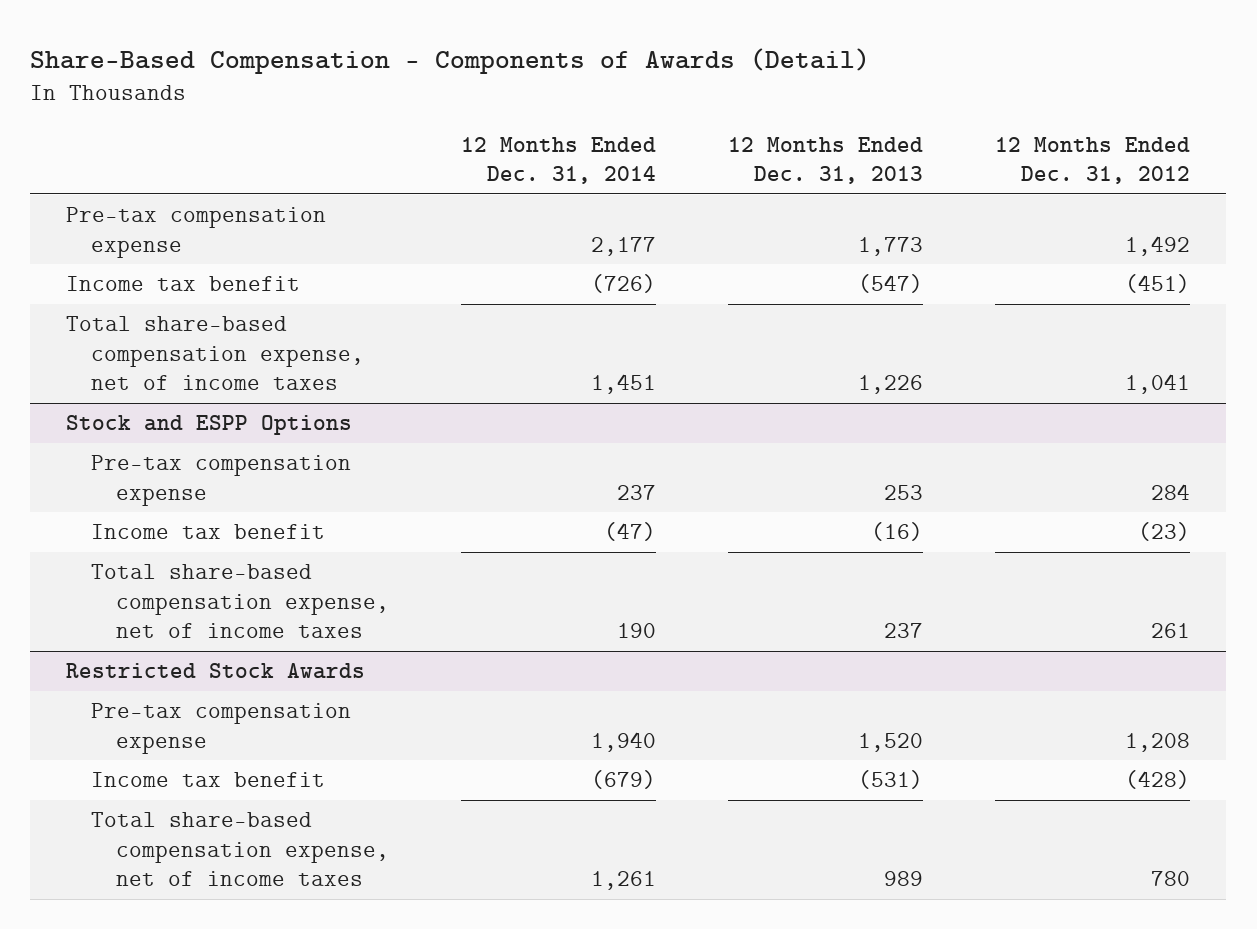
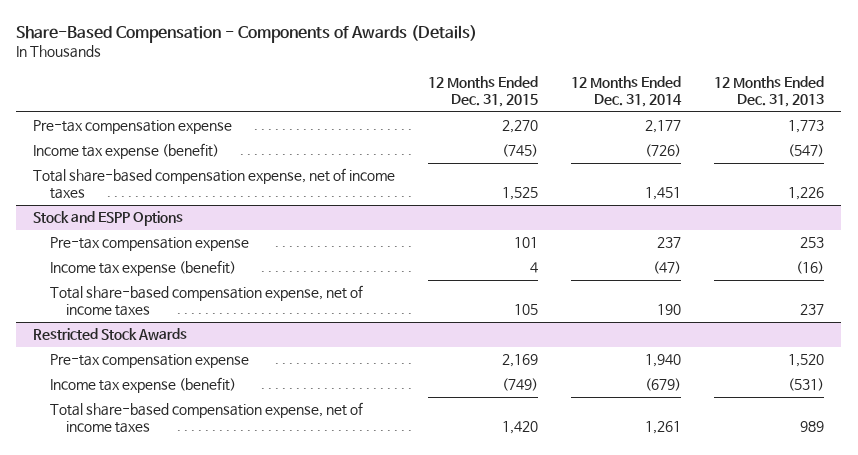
[30,47,871,74] Share-Based Compensation - Components of Awards (Detail) -> [16,24,478,43] Share-Based Compensation - Components of Awards (Details)
[995,136,1191,184] 12 Months Ended Dec. 31, 2012 -> none
none -> [428,76,539,108] 12 Months Ended Dec. 31, 2015
[66,276,301,292] Income tax benefit -> [33,143,220,160] Income tax expense (benefit)
[91,524,326,540] Income tax benefit -> [49,260,236,277] Income tax expense (benefit)
[91,772,326,788] Income tax benefit -> [49,377,236,394] Income tax expense (benefit)

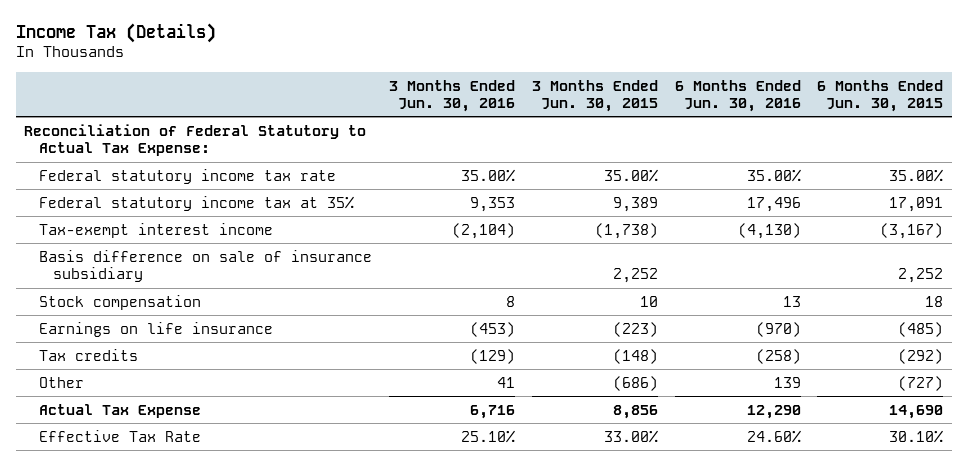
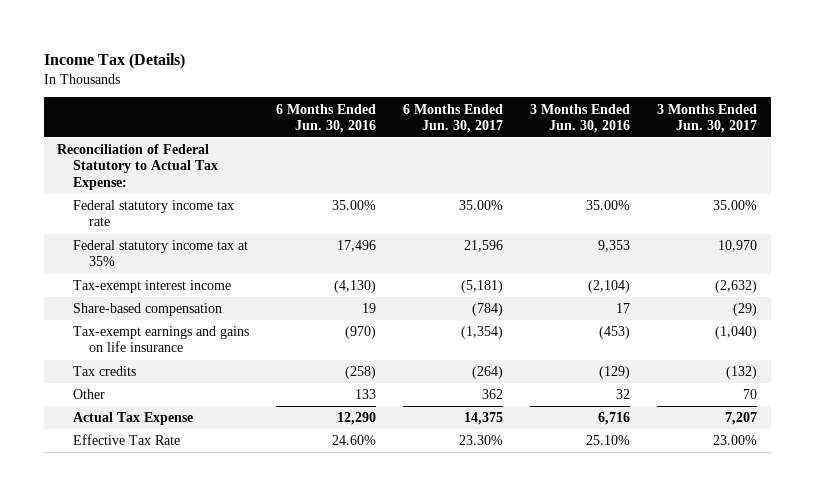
[531,79,658,112] 3 Months Ended Jun. 30, 2015 -> none
[817,79,944,112] 6 Months Ended Jun. 30, 2015 -> none
none -> [403,103,504,133] 6 Months Ended Jun. 30, 2017
none -> [657,103,758,133] 3 Months Ended Jun. 30, 2017
[38,249,372,282] Basis difference on sale of insurance subsidiary -> none
[38,294,201,310] Stock compensation -> [73,303,223,317] Share-based compensation
[505,295,515,307] 8 -> [616,303,631,314] 17
[782,295,801,307] 13 -> [362,303,377,314] 19
[38,321,273,337] Earnings on life insurance -> [73,326,250,353] Tax-exempt earnings and gains on life insurance
[496,376,515,388] 41 -> [616,389,631,400] 32
[773,376,801,388] 139 -> [355,389,377,400] 133

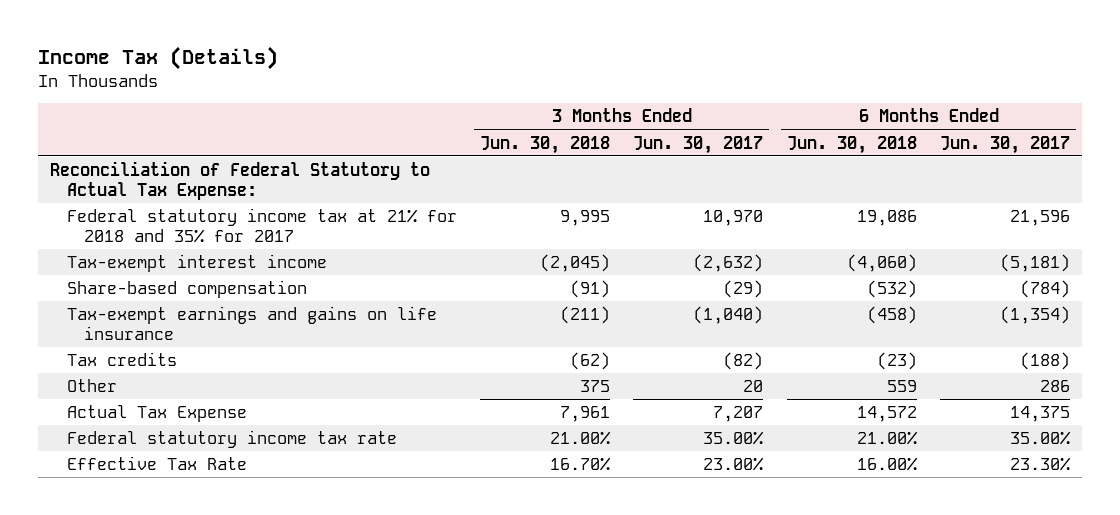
[276,103,377,133] 6 Months Ended Jun. 30, 2016 -> none
[530,103,631,133] 3 Months Ended Jun. 30, 2016 -> none
none -> [480,135,611,154] Jun. 30, 2018
none -> [786,135,917,154] Jun. 30, 2018
[73,240,249,267] Federal statutory income tax at 35% -> [66,207,457,243] Federal statutory income tax at 21% for 2018 and 35% for 2017
[472,366,504,380] (264) -> [1020,351,1071,370] (188)
[726,366,758,380] (132) -> [723,351,764,370] (82)
[482,389,504,400] 362 -> [1040,379,1071,392] 286
[743,389,758,400] 70 -> [743,379,764,392] 20
[73,200,235,227] Federal statutory income tax rate -> [66,429,397,448] Federal statutory income tax rate

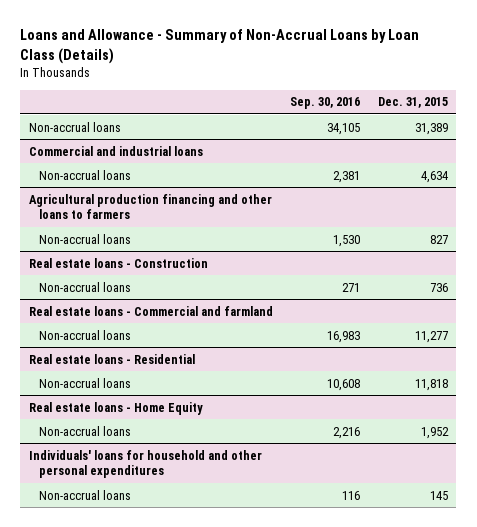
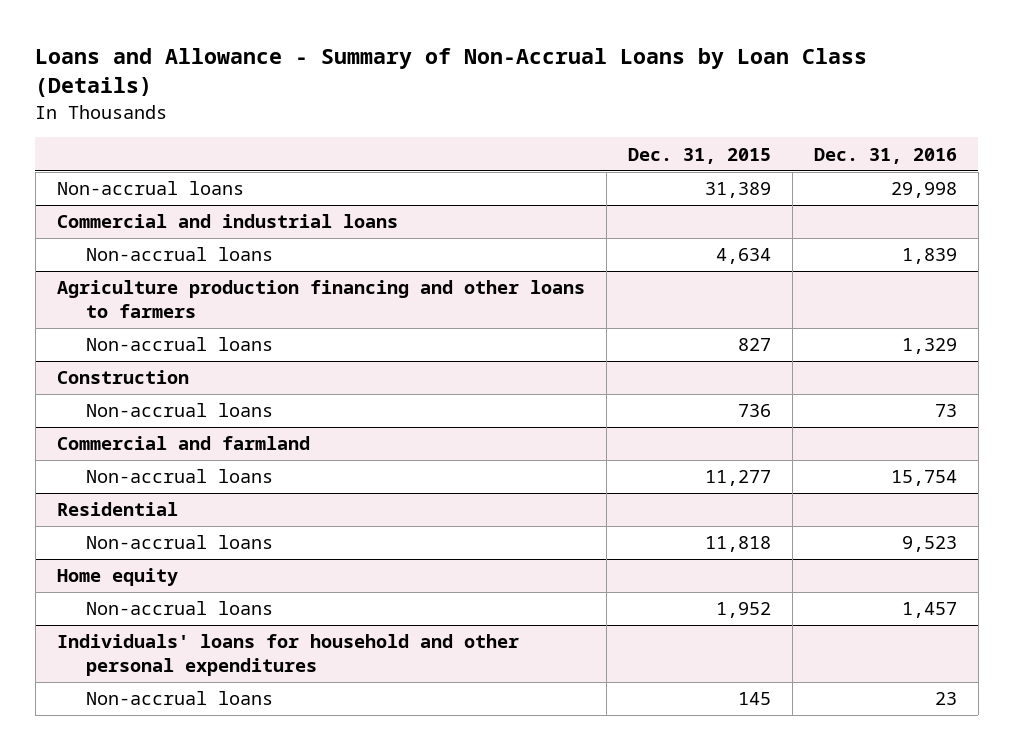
[290,97,361,110] Sep. 30, 2016 -> none
none -> [813,147,957,164] Dec. 31, 2016
[29,193,273,219] Agricultural production financing and other loans to farmers -> [56,280,585,319] Agriculture production financing and other loans to farmers
[29,257,209,268] Real estate loans - Construction -> [56,370,189,385] Construction
[29,305,274,316] Real estate loans - Commercial and farmland -> [56,436,310,451] Commercial and farmland
[29,353,196,364] Real estate loans - Residential -> [56,502,178,517] Residential
[29,401,204,415] Real estate loans - Home Equity -> [56,568,178,587] Home equity

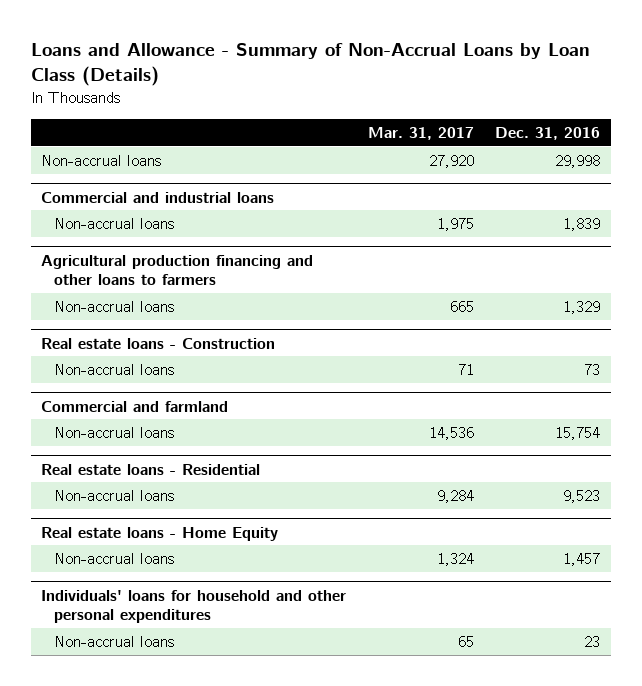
[627,147,771,164] Dec. 31, 2015 -> none
none -> [367,126,474,140] Mar. 31, 2017
[56,280,585,319] Agriculture production financing and other loans to farmers -> [41,254,314,285] Agricultural production financing and other loans to farmers
[56,370,189,385] Construction -> [41,337,276,349] Real estate loans - Construction
[56,502,178,517] Residential -> [41,463,261,475] Real estate loans - Residential
[56,568,178,587] Home equity -> [41,526,279,541] Real estate loans - Home Equity

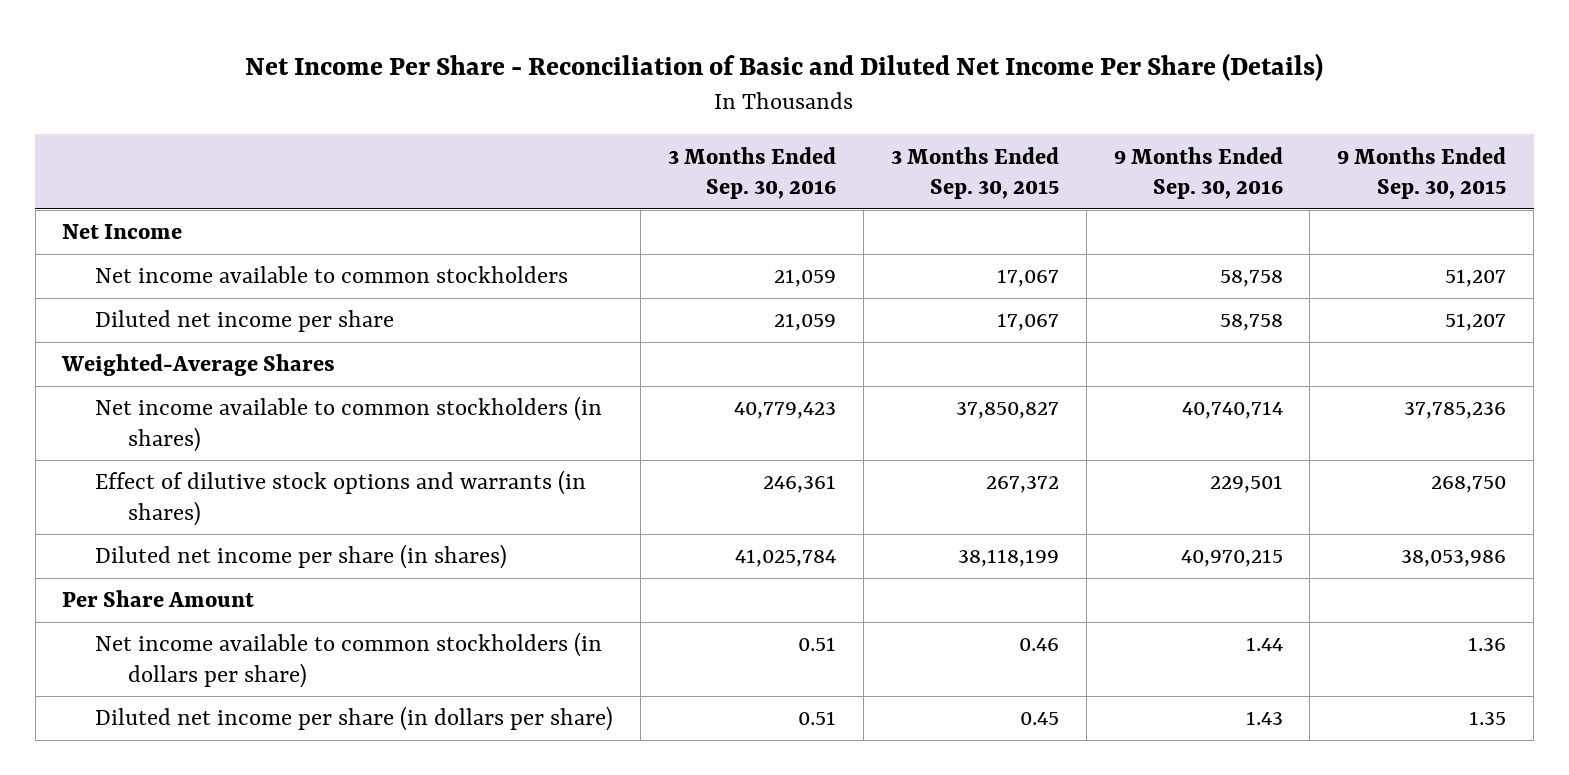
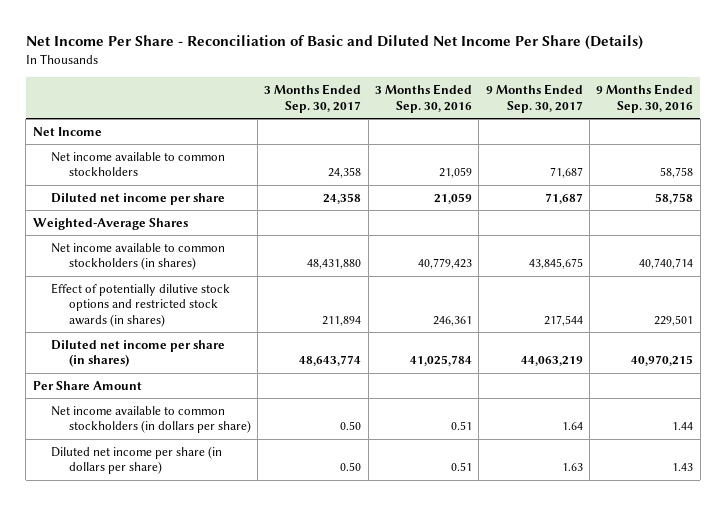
[890,146,1059,199] 3 Months Ended Sep. 30, 2015 -> none
[1337,146,1507,199] 9 Months Ended Sep. 30, 2015 -> none
none -> [264,84,362,113] 3 Months Ended Sep. 30, 2017
none -> [485,84,583,113] 9 Months Ended Sep. 30, 2017
[95,470,587,526] Effect of dilutive stock options and warrants (in shares) -> [50,282,230,327] Effect of potentially dilutive stock options and restricted stock awards (in shares)

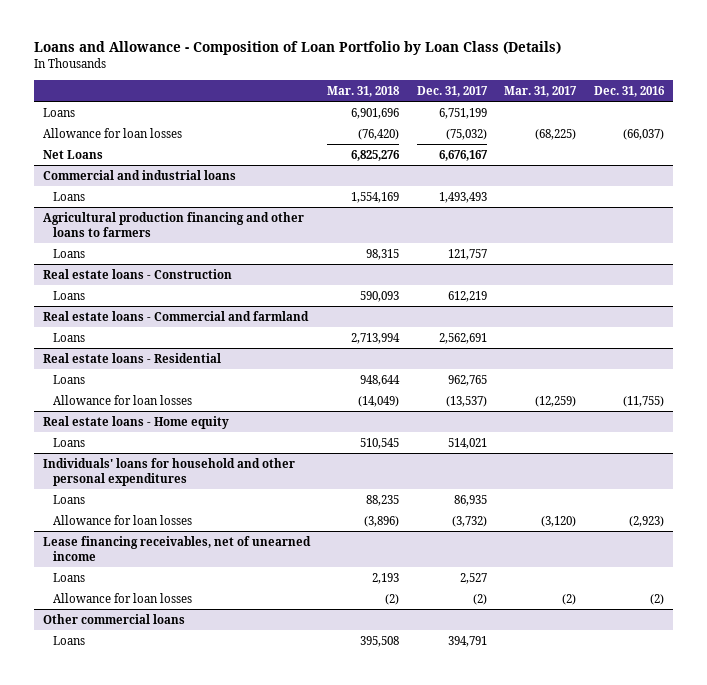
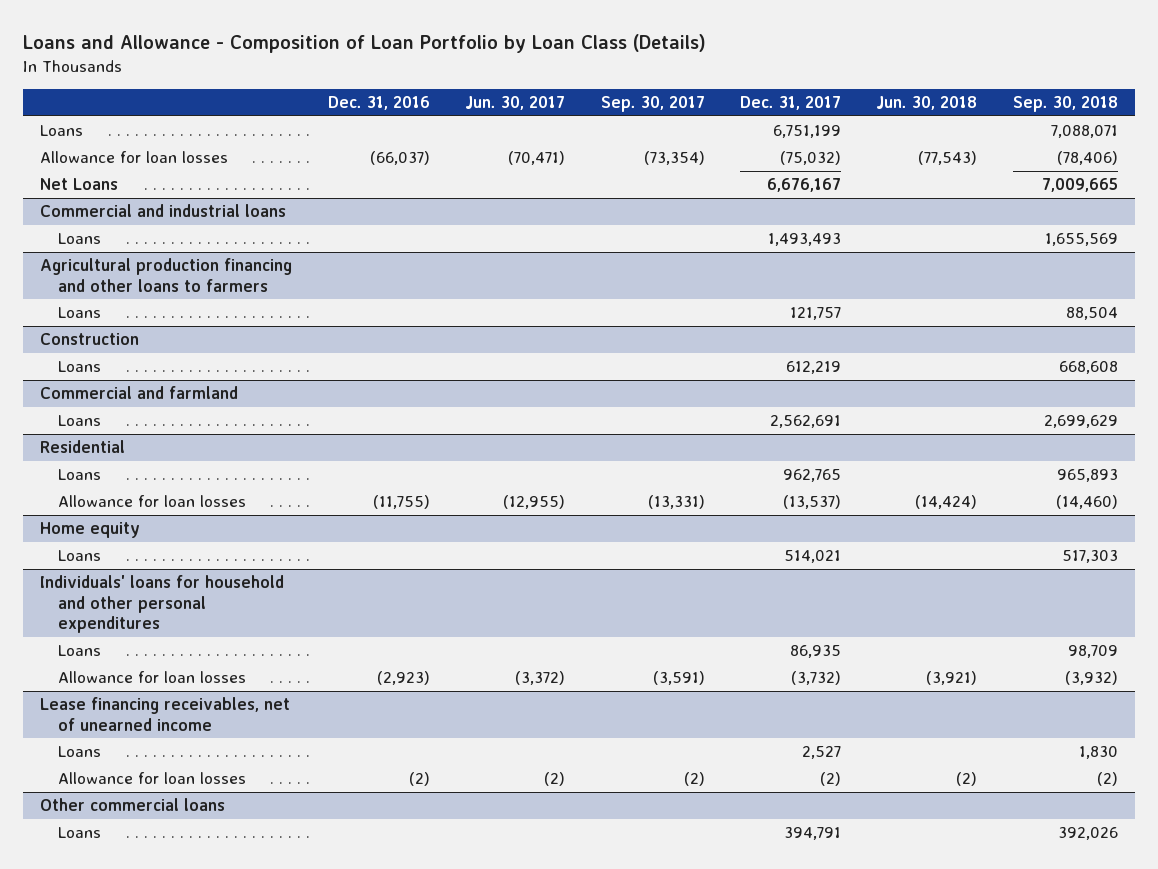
[327,85,401,97] Mar. 31, 2018 -> none
[504,85,578,97] Mar. 31, 2017 -> none
none -> [465,96,566,111] Jun. 30, 2017
none -> [600,96,705,113] Sep. 30, 2017
none -> [876,96,978,111] Jun. 30, 2018
none -> [1012,96,1118,113] Sep. 30, 2018
[42,268,232,279] Real estate loans - Construction -> [40,333,140,346] Construction
[42,310,309,321] Real estate loans - Commercial and farmland -> [40,386,239,400] Commercial and farmland
[42,352,221,363] Real estate loans - Residential -> [40,440,126,454] Residential
[42,415,229,429] Real estate loans - Home equity -> [40,522,141,539] Home equity

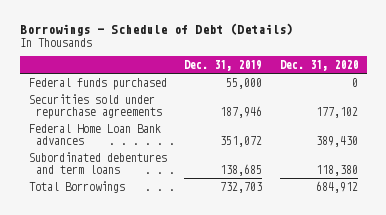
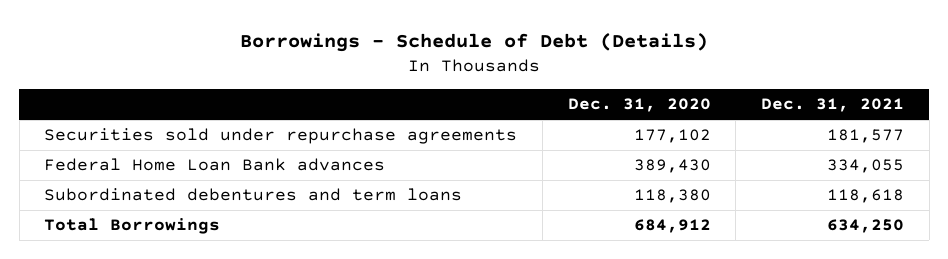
[184,60,263,72] Dec. 31, 2019 -> none
none -> [761,98,905,113] Dec. 31, 2021
[28,77,167,90] Federal funds purchased -> none

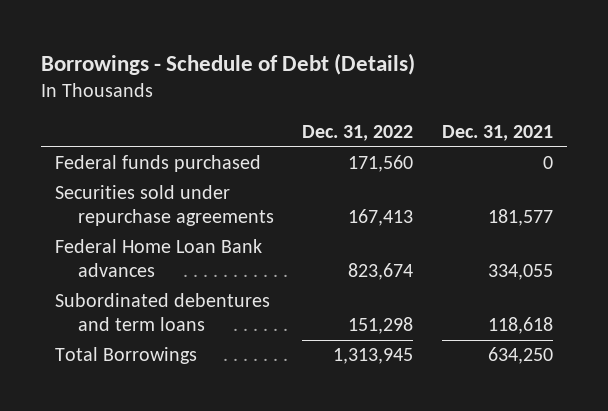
[567,98,711,113] Dec. 31, 2020 -> none
none -> [302,125,414,142] Dec. 31, 2022
none -> [54,155,261,173] Federal funds purchased

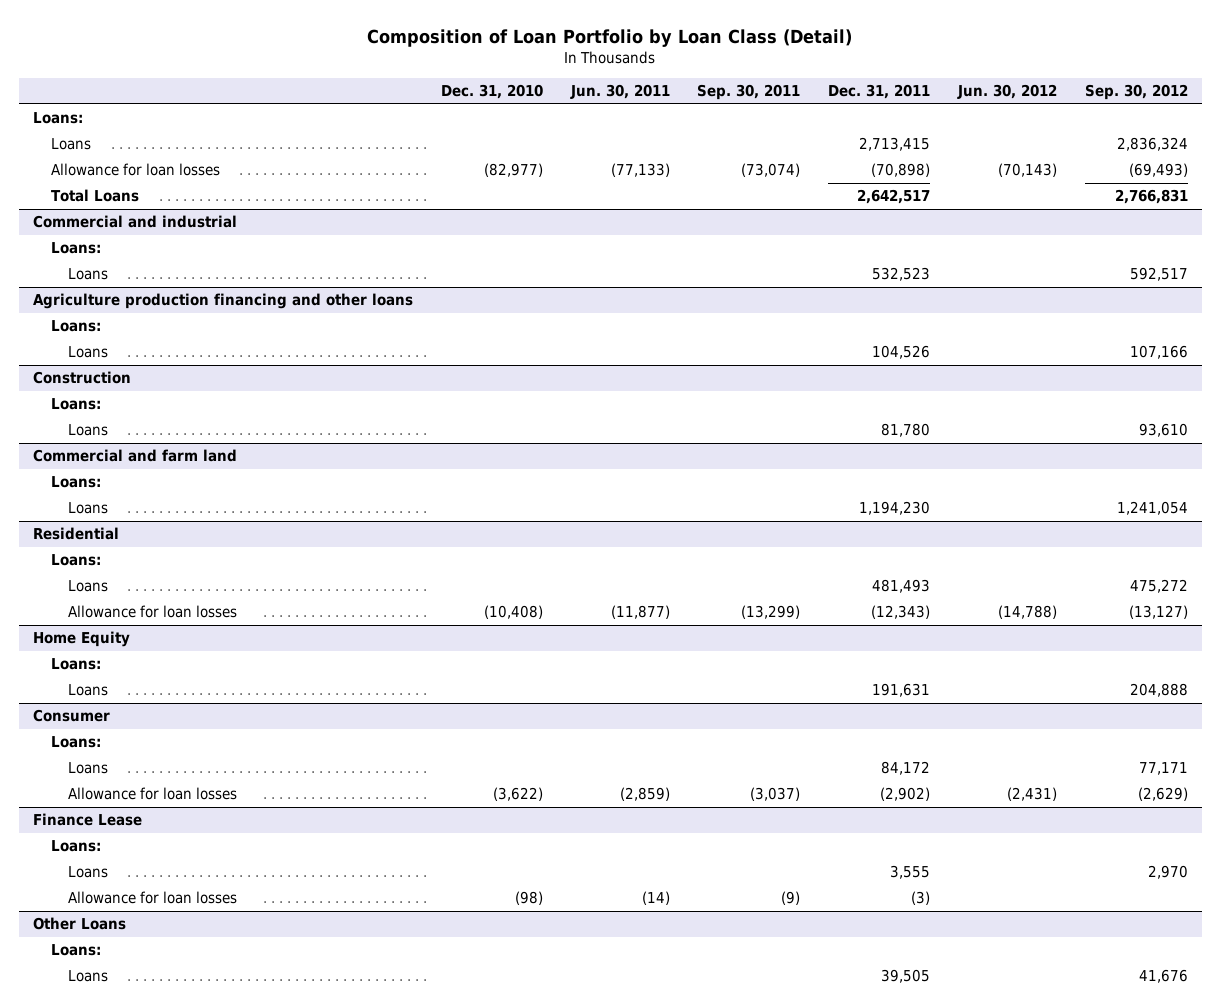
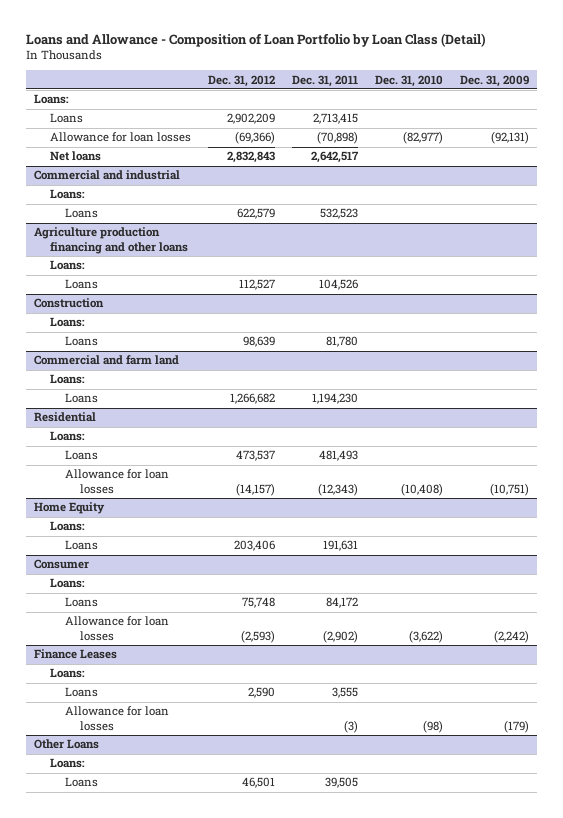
[367,28,853,47] Composition of Loan Portfolio by Loan Class (Detail) -> [25,32,486,47] Loans and Allowance - Composition of Loan Portfolio by Loan Class (Detail)
[569,84,670,100] Jun. 30, 2011 -> none
[697,84,801,101] Sep. 30, 2011 -> none
[956,84,1057,100] Jun. 30, 2012 -> none
[1084,84,1188,101] Sep. 30, 2012 -> none
none -> [207,74,275,87] Dec. 31, 2012
none -> [459,74,529,87] Dec. 31, 2009
[50,189,139,203] Total Loans -> [49,151,101,162] Net loans
[33,813,143,827] Finance Lease -> none
none -> [34,649,118,660] Finance Leases

